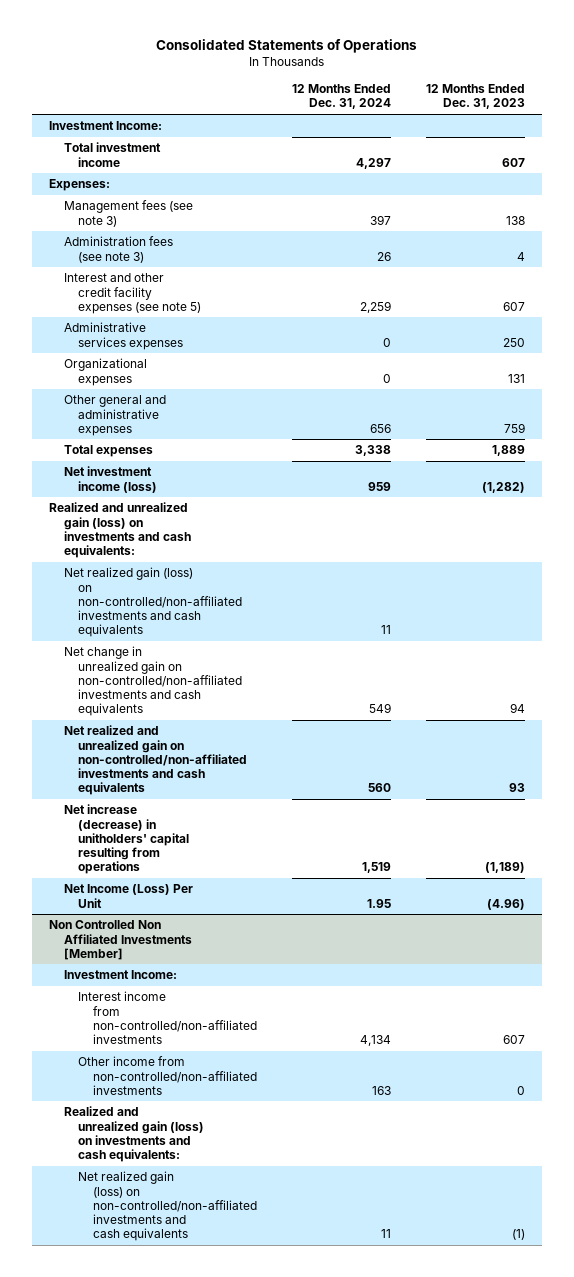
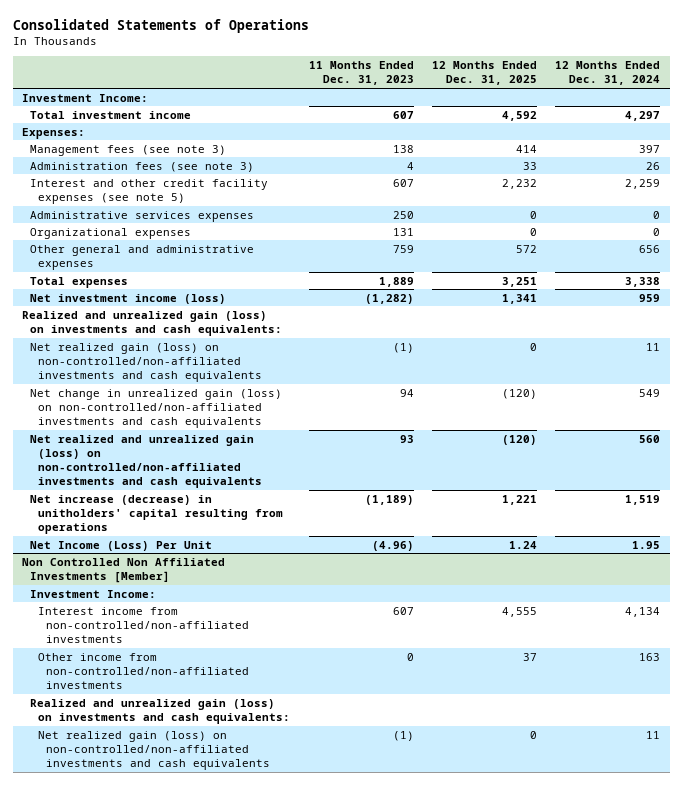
[426,84,526,110] 12 Months Ended Dec. 31, 2023 -> none
none -> [308,61,414,86] 11 Months Ended Dec. 31, 2023
none -> [432,61,538,86] 12 Months Ended Dec. 31, 2025
[63,646,243,716] Net change in unrealized gain on non-controlled/non-affiliated investments and cash equivalents -> [30,388,283,429] Net change in unrealized gain (loss) on non-controlled/non-affiliated investments and cash equivalents
[63,725,248,795] Net realized and unrealized gain on non-controlled/non-affiliated investments and cash equivalents -> [30,434,263,489] Net realized and unrealized gain (loss) on non-controlled/non-affiliated investments and cash equivalents

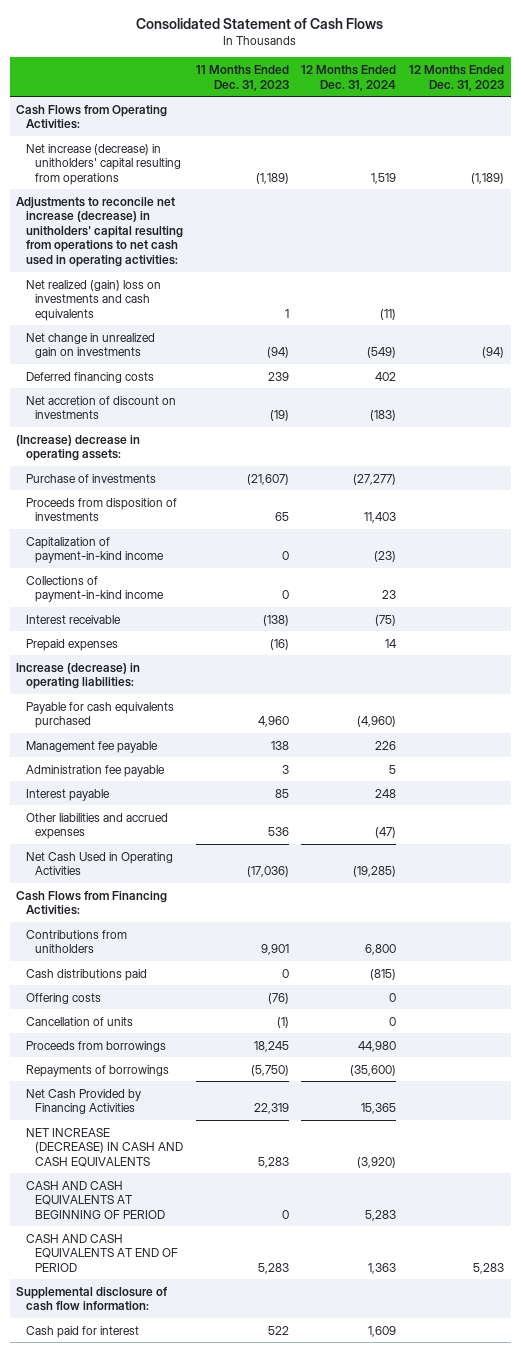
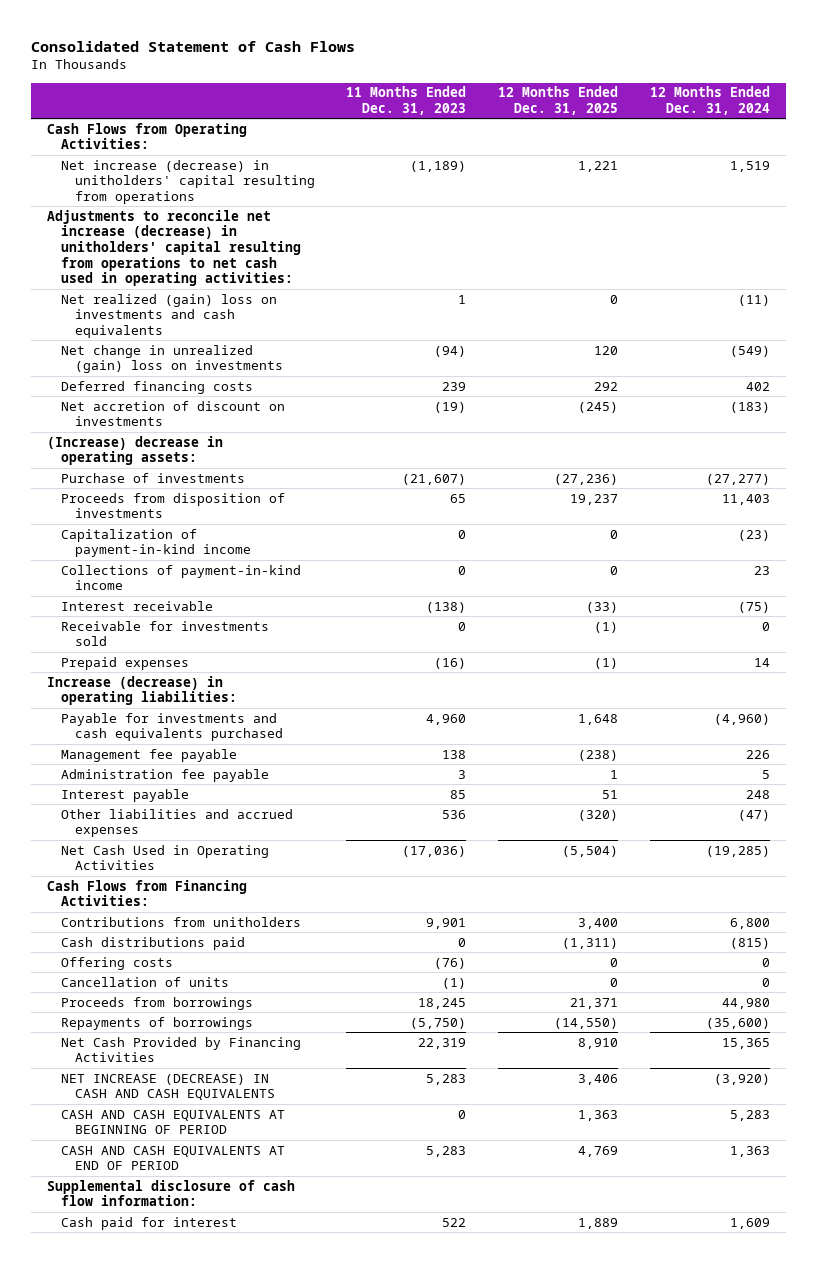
[409,64,505,91] 12 Months Ended Dec. 31, 2023 -> none
none -> [498,86,619,115] 12 Months Ended Dec. 31, 2025
[25,332,155,359] Net change in unrealized gain on investments -> [60,344,283,374] Net change in unrealized (gain) loss on investments
none -> [60,620,269,647] Receivable for investments sold
[25,701,174,729] Payable for cash equivalents purchased -> [60,712,283,742] Payable for investments and cash equivalents purchased

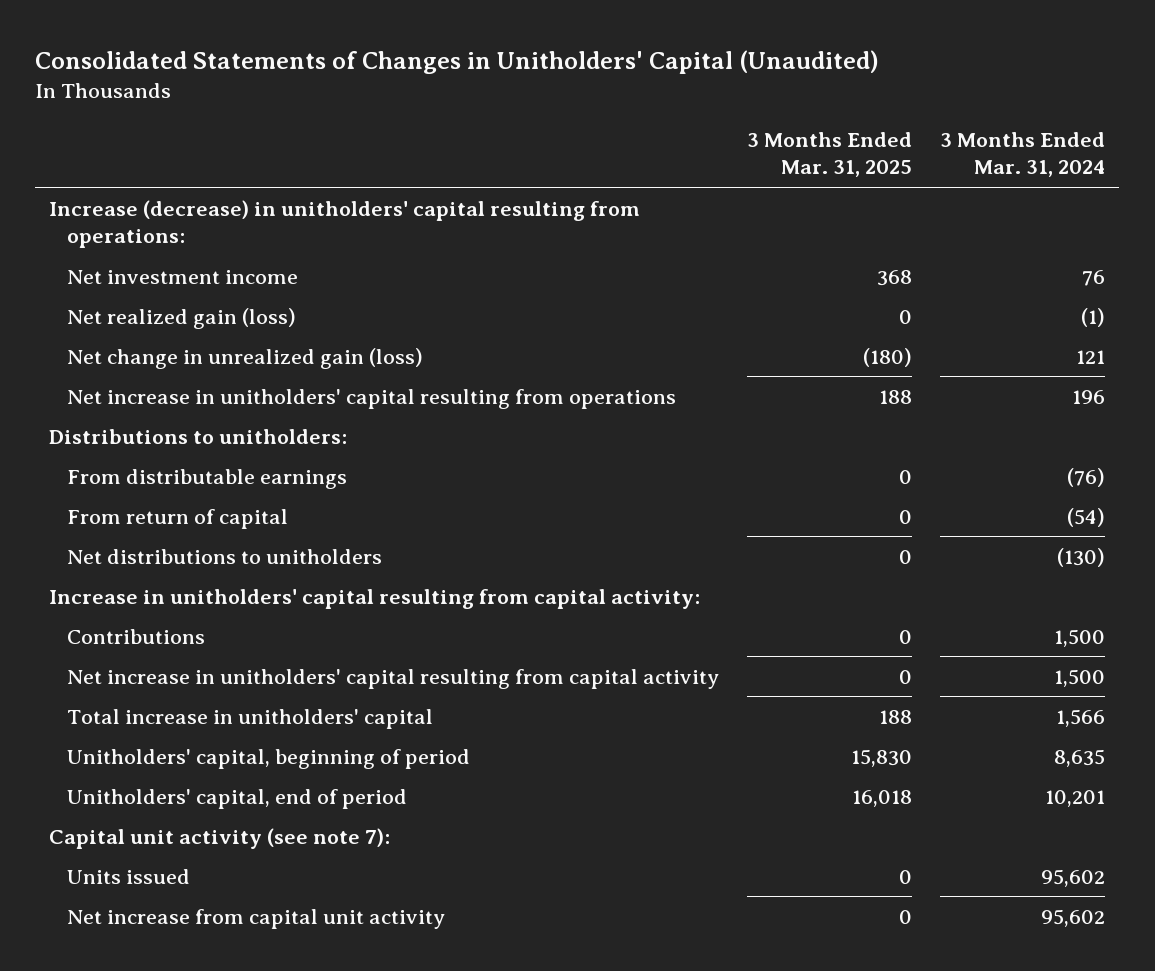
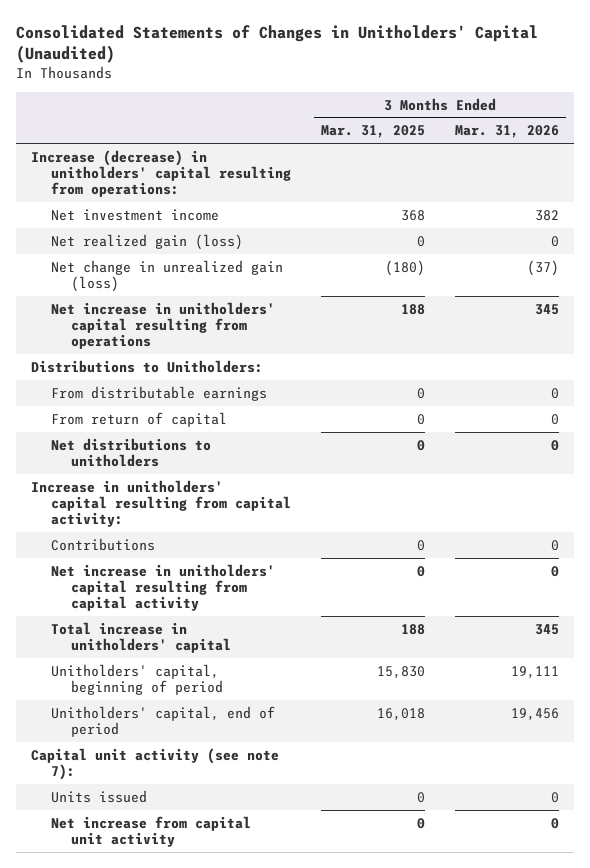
[940,131,1106,178] 3 Months Ended Mar. 31, 2024 -> none
none -> [454,125,559,139] Mar. 31, 2026
[49,428,348,444] Distributions to unitholders: -> [31,359,264,373] Distributions to Unitholders:

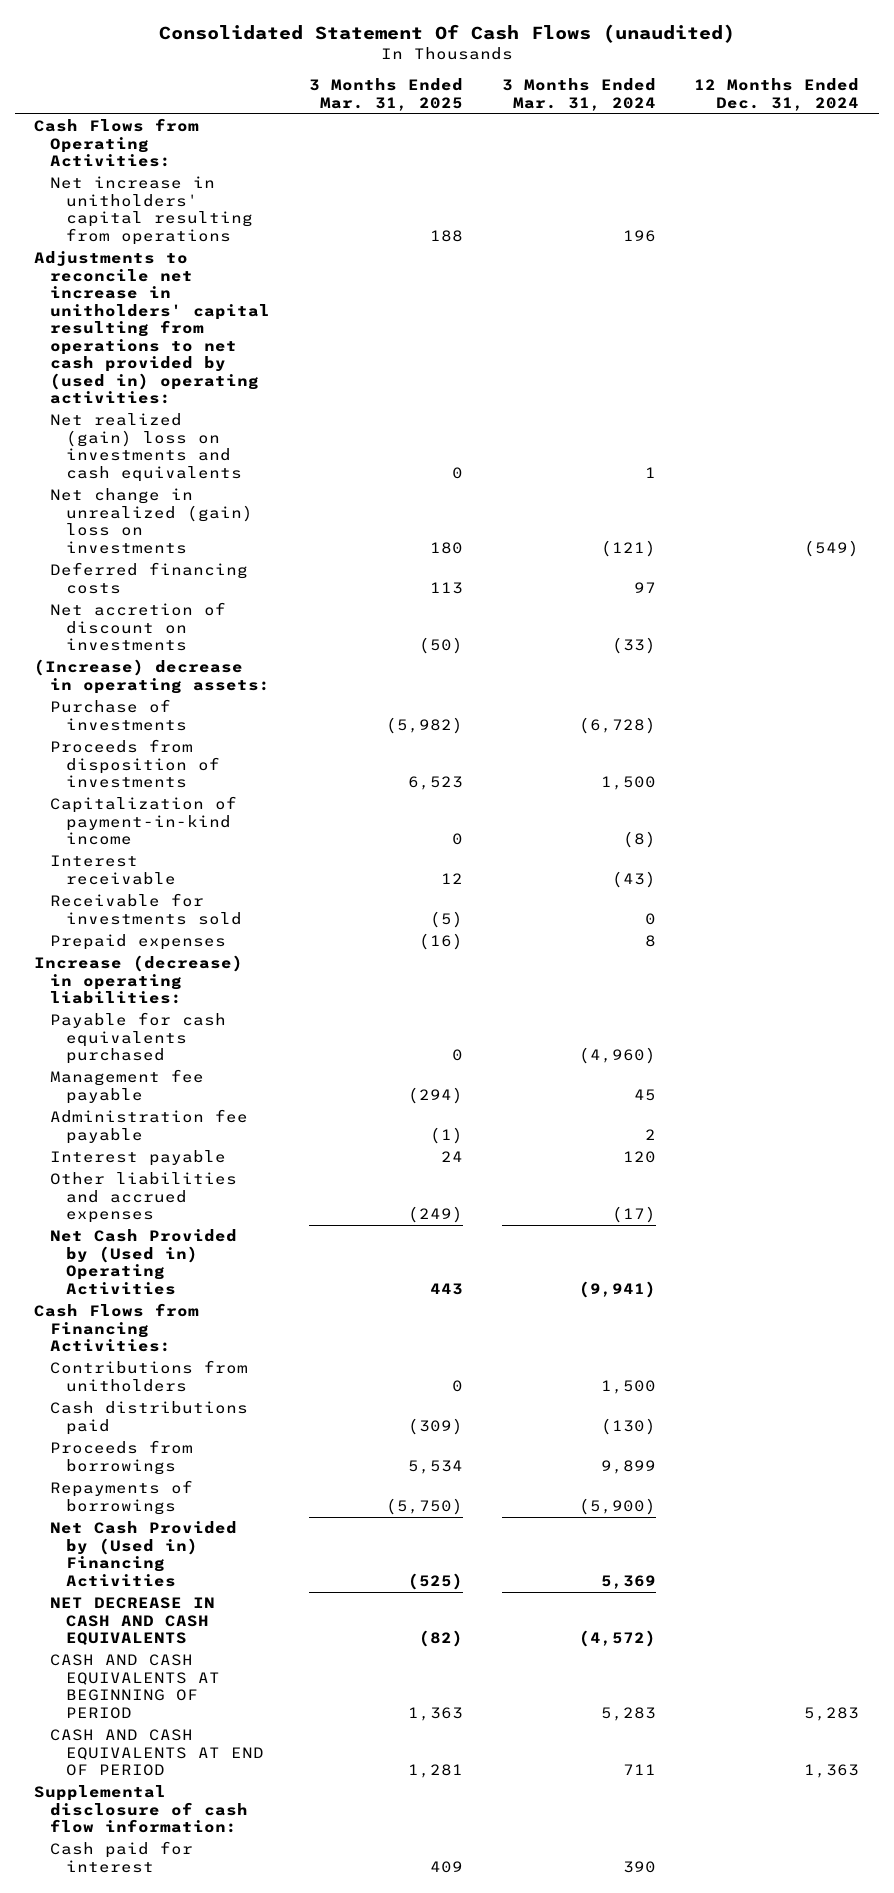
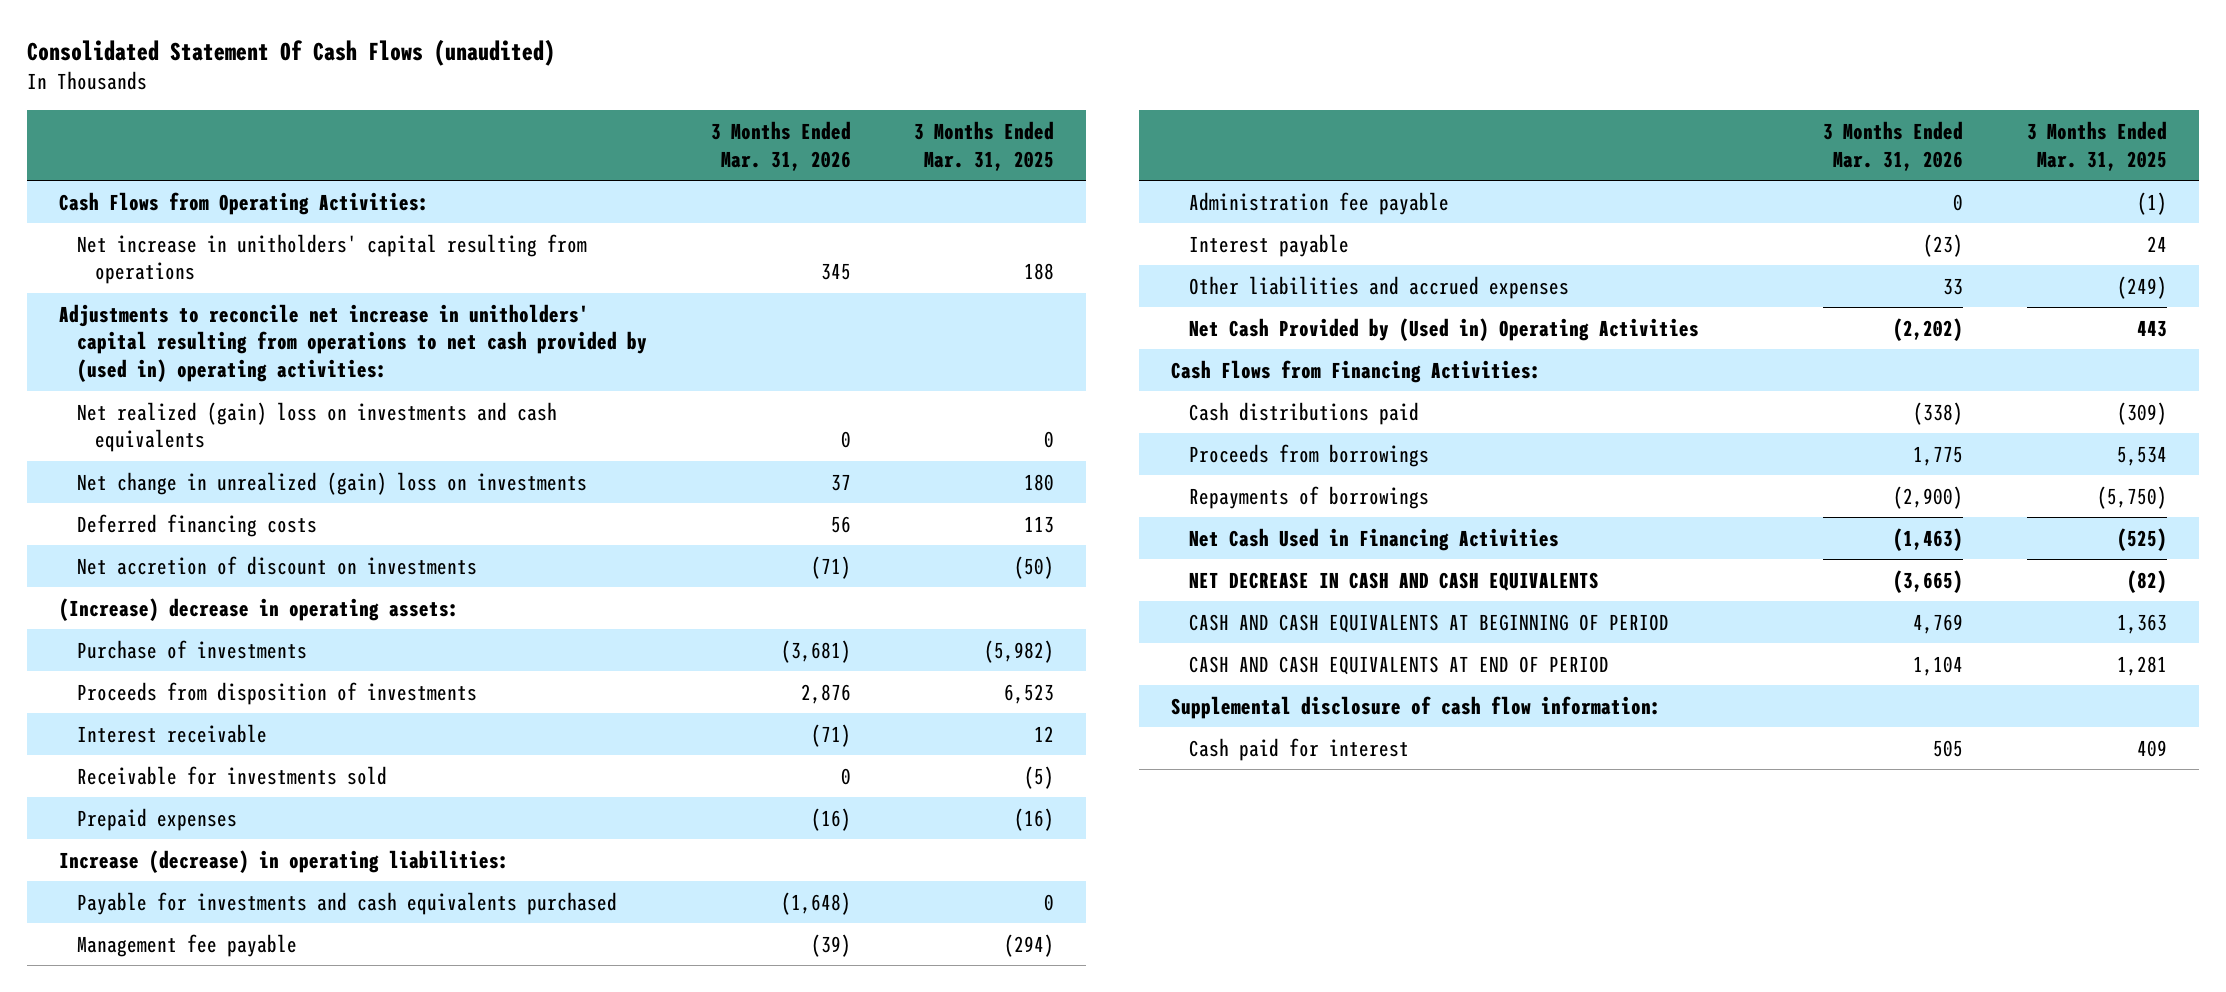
[501,78,656,111] 3 Months Ended Mar. 31, 2024 -> none
[694,78,860,111] 12 Months Ended Dec. 31, 2024 -> none
none -> [710,120,851,171] 3 Months Ended Mar. 31, 2026
[50,796,238,846] Capitalization of payment-in-kind income -> none
[50,1012,227,1065] Payable for cash equivalents purchased -> [77,891,618,915] Payable for investments and cash equivalents purchased
[50,1360,249,1392] Contributions from unitholders -> none
[50,1521,238,1587] Net Cash Provided by (Used in) Financing Activities -> [1189,527,1560,551] Net Cash Used in Financing Activities

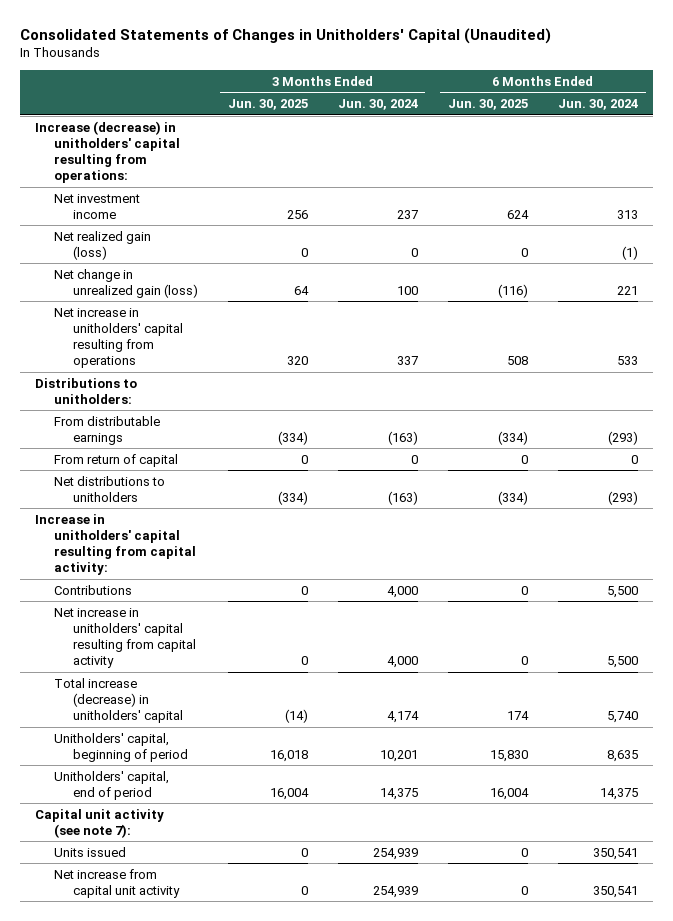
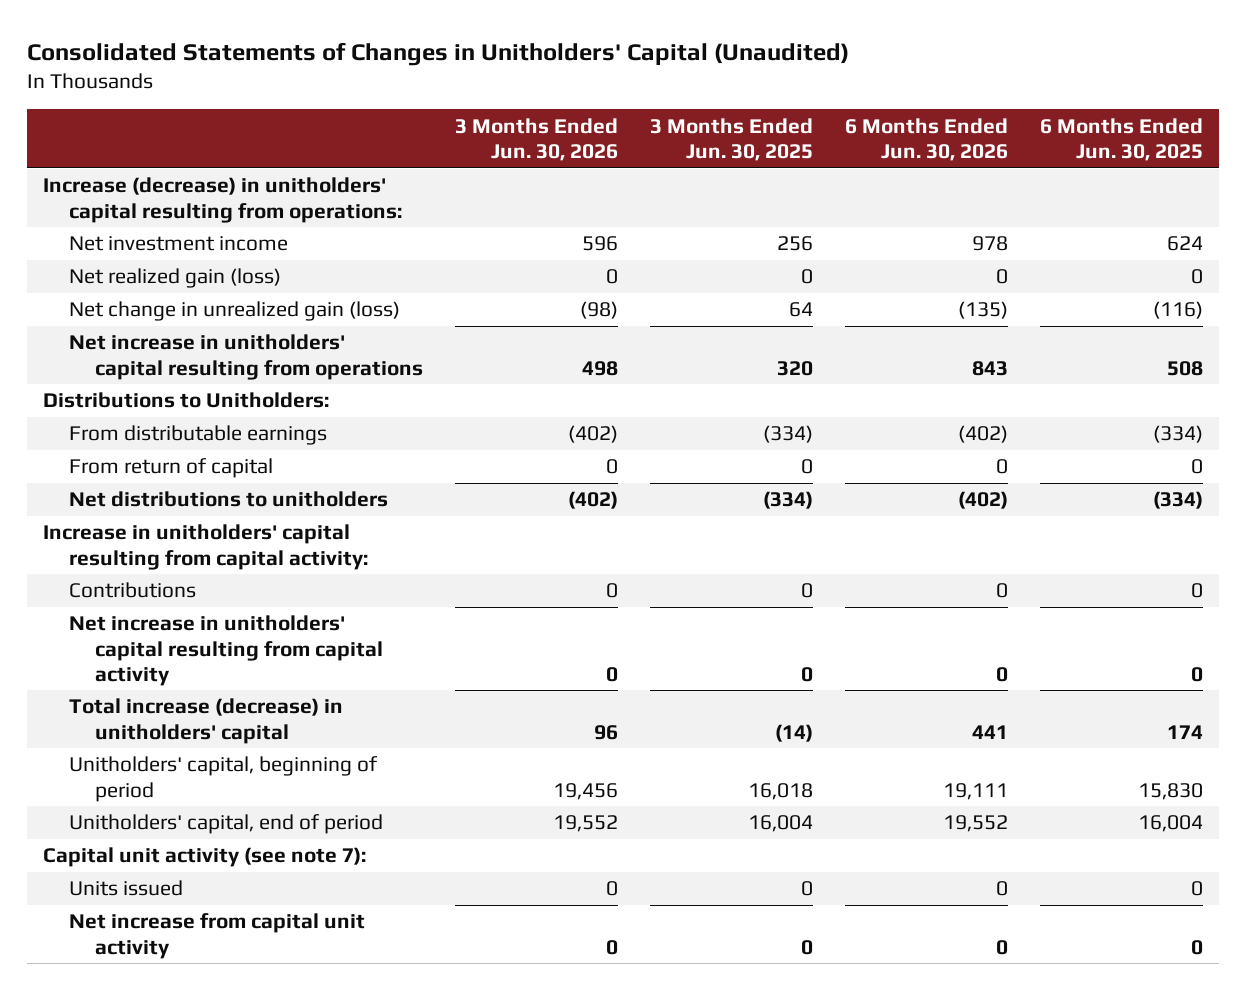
[337,99,418,111] Jun. 30, 2024 -> none
[558,99,639,111] Jun. 30, 2024 -> none
none -> [454,117,618,161] 3 Months Ended Jun. 30, 2026
none -> [844,117,1008,161] 6 Months Ended Jun. 30, 2026
[34,377,137,404] Distributions to unitholders: -> [43,392,330,409] Distributions to Unitholders:

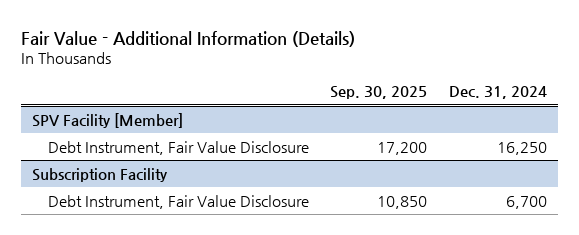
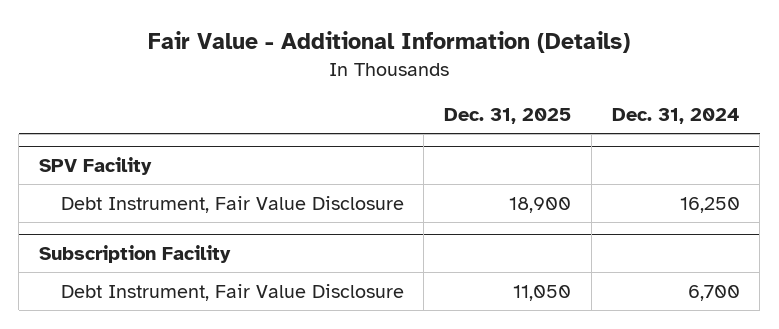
[330,86,428,100] Sep. 30, 2025 -> none
none -> [444,107,572,124] Dec. 31, 2025
[31,112,183,128] SPV Facility [Member] -> [39,157,153,176] SPV Facility

